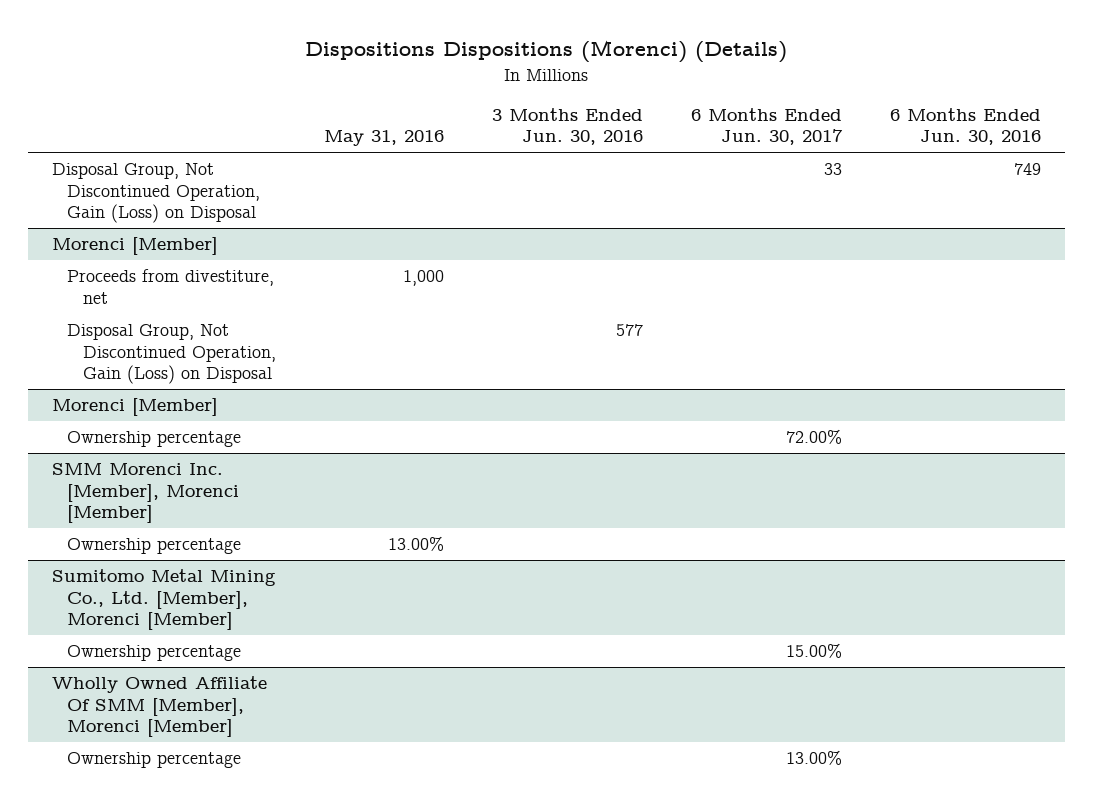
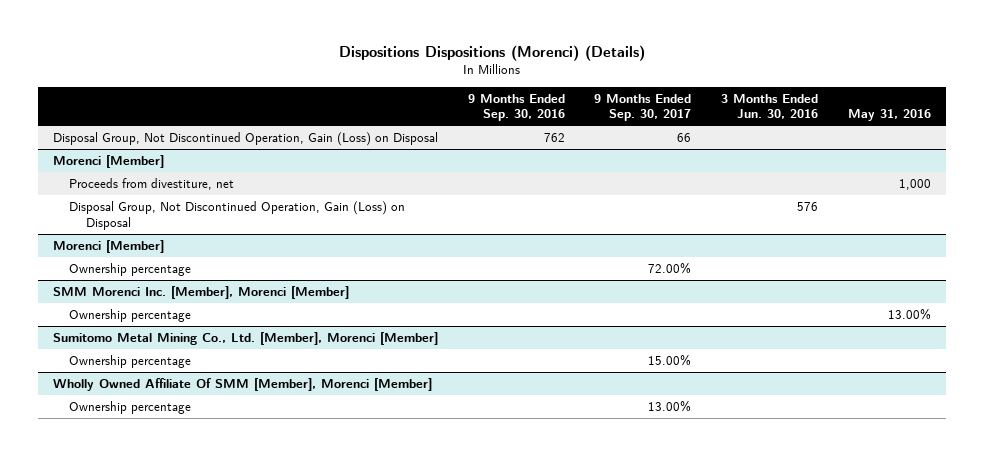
[690,107,843,146] 6 Months Ended Jun. 30, 2017 -> none
[889,107,1041,146] 6 Months Ended Jun. 30, 2016 -> none
none -> [467,93,565,122] 9 Months Ended Sep. 30, 2016
none -> [594,93,692,122] 9 Months Ended Sep. 30, 2017
[615,324,643,337] 577 -> [797,201,819,211] 576

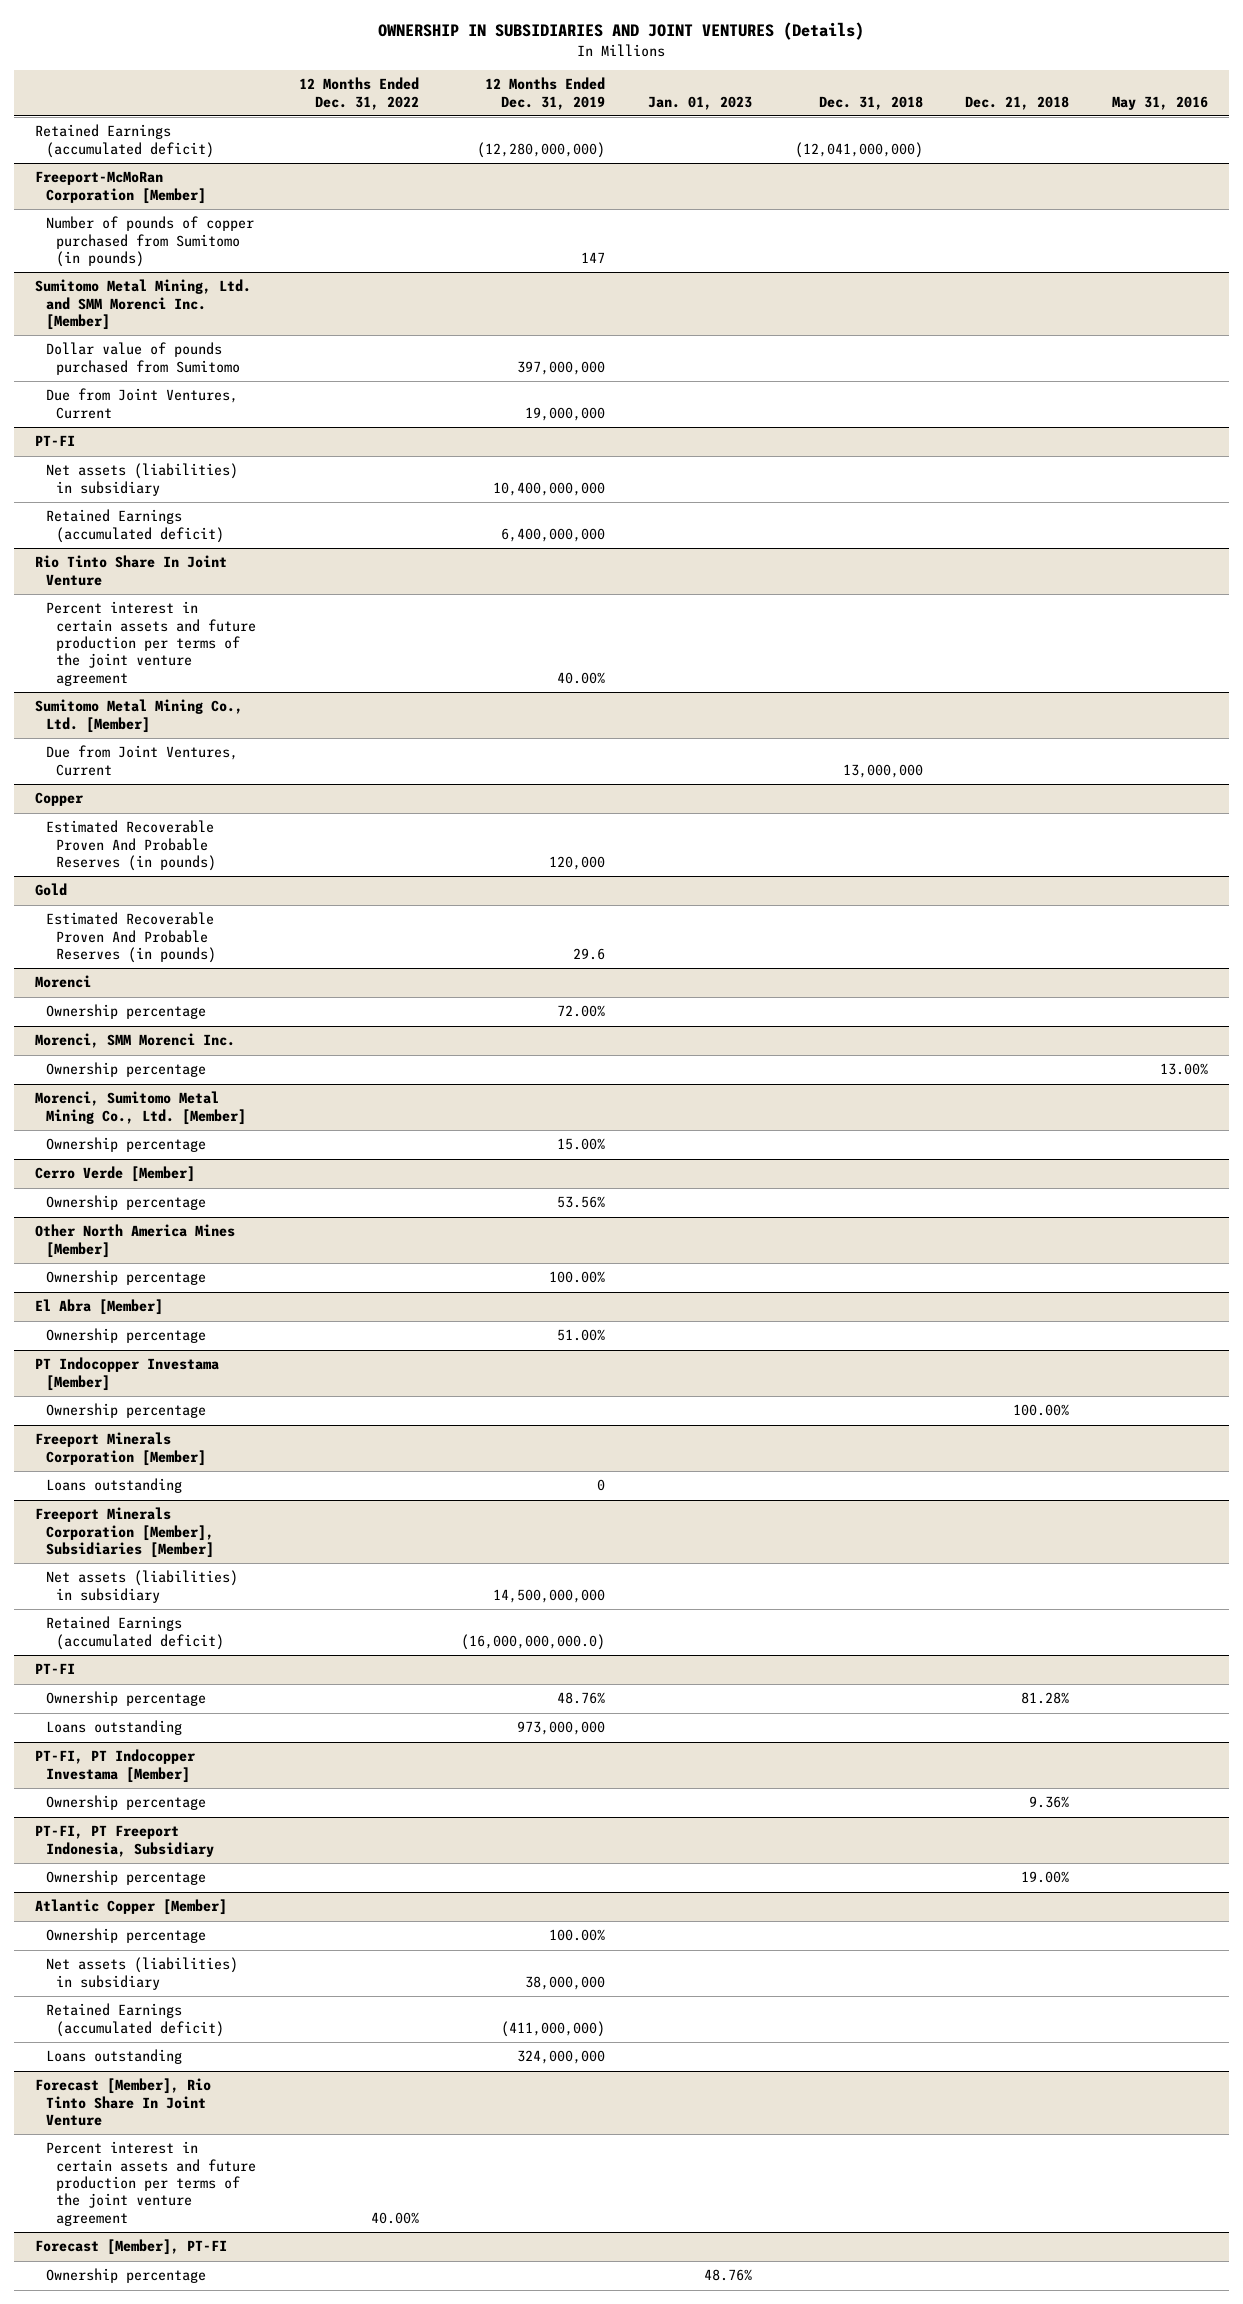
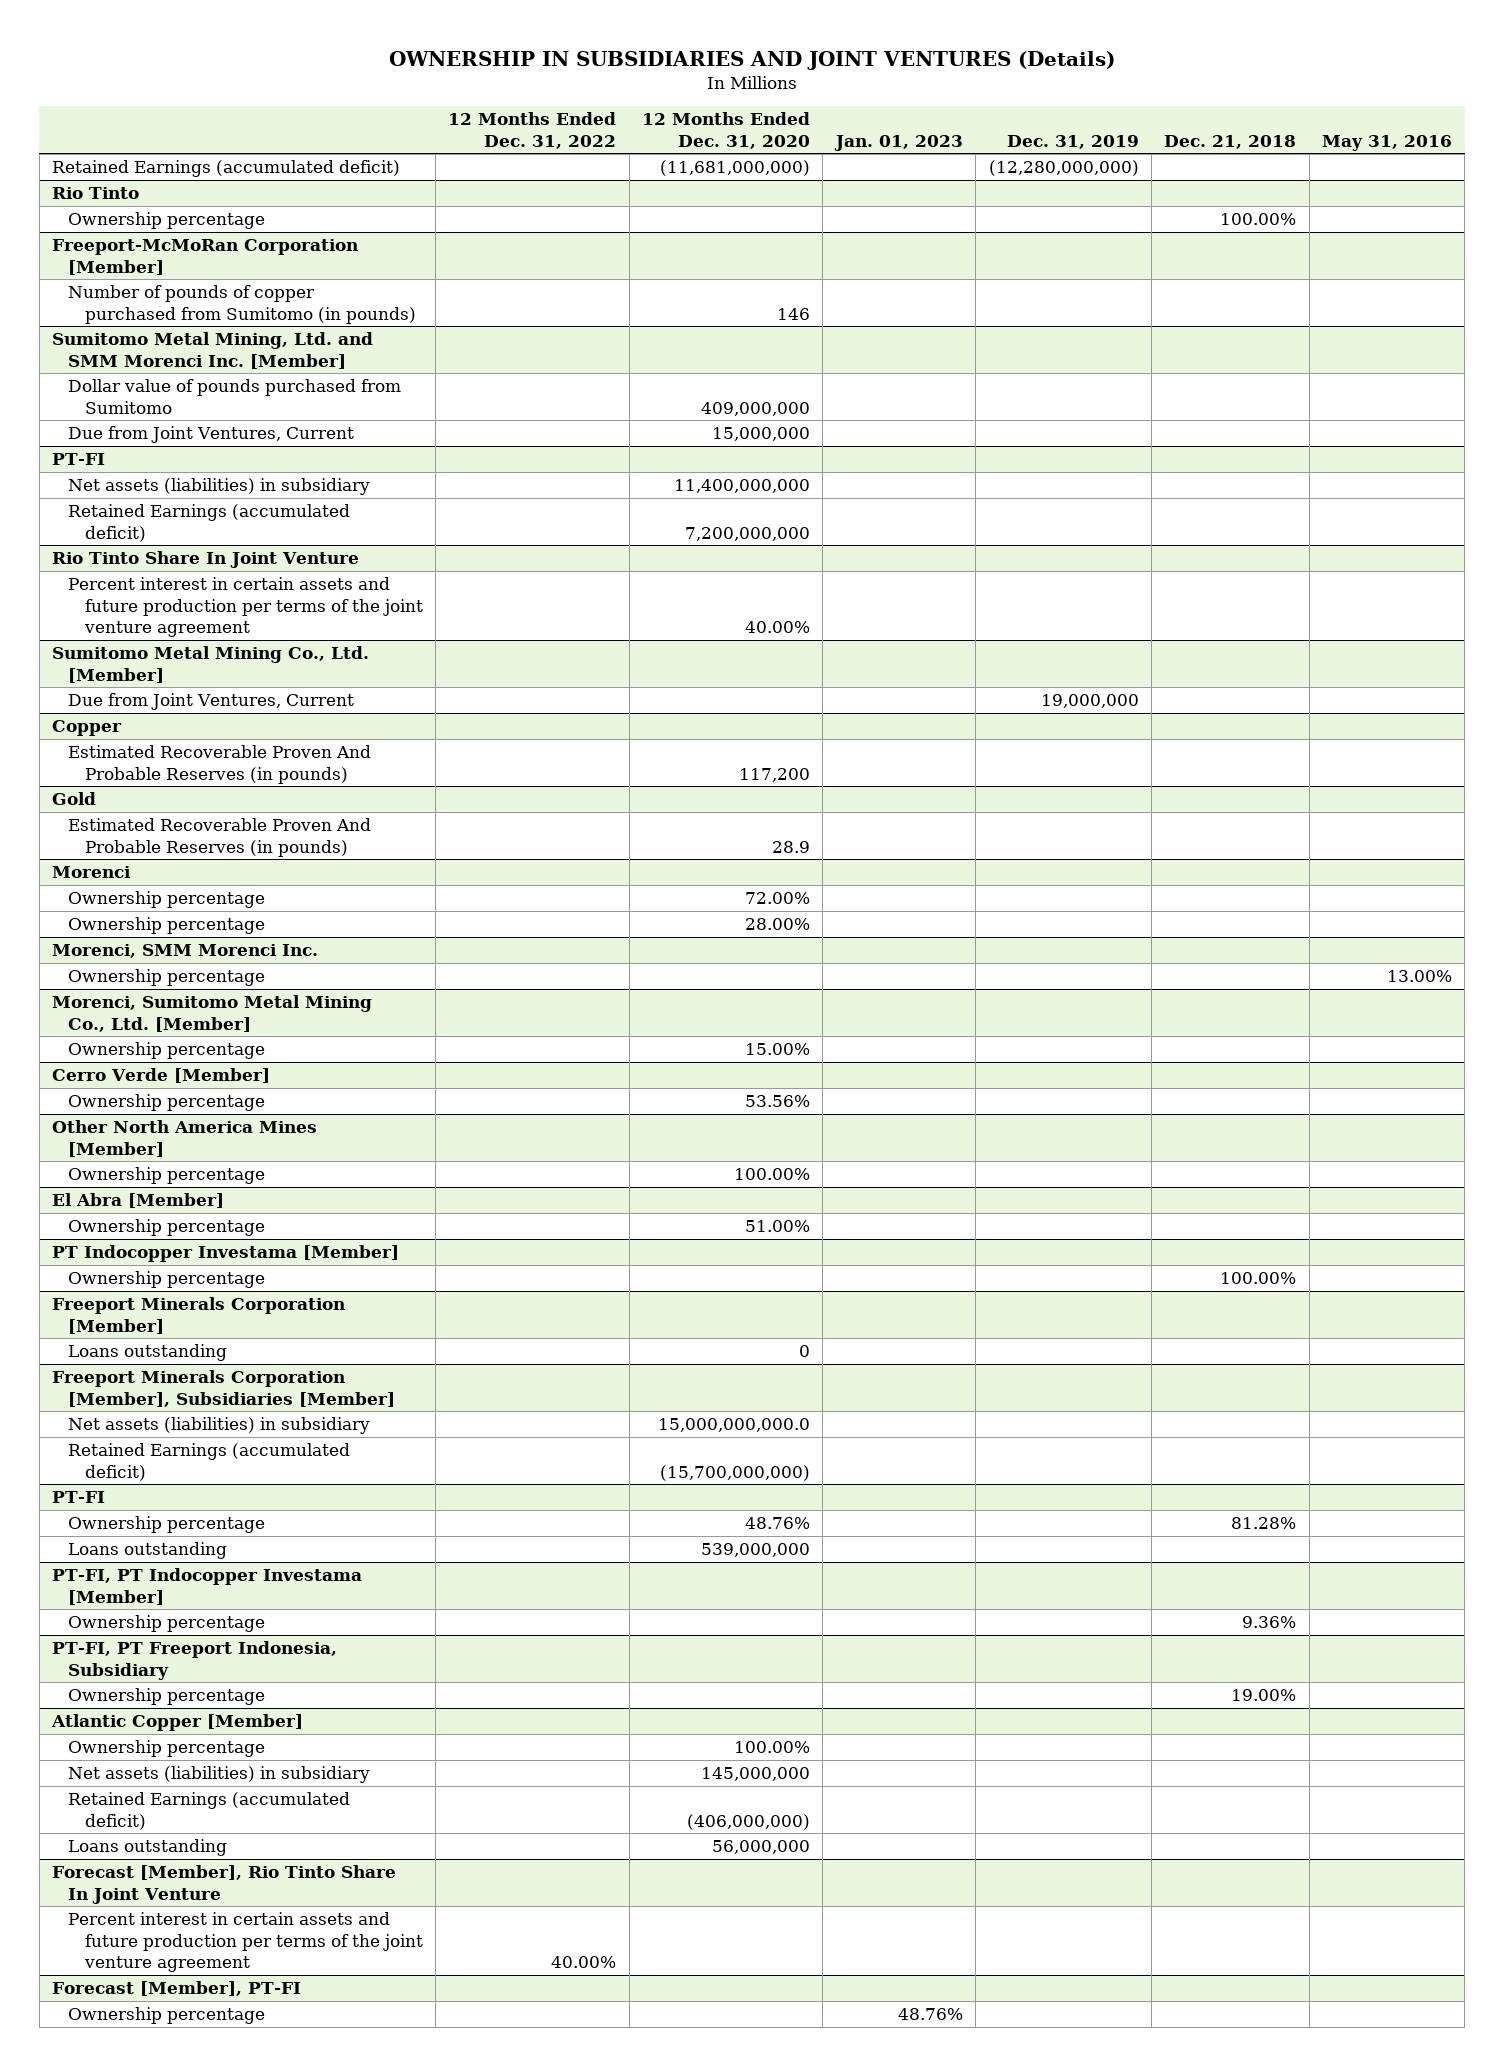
[485,77,606,110] 12 Months Ended Dec. 31, 2019 -> none
[818,95,923,110] Dec. 31, 2018 -> none
none -> [642,112,811,149] 12 Months Ended Dec. 31, 2020
none -> [1006,134,1139,149] Dec. 31, 2019
none -> [52,187,140,200] Rio Tinto
none -> [68,212,266,230] Ownership percentage
none -> [68,917,266,935] Ownership percentage

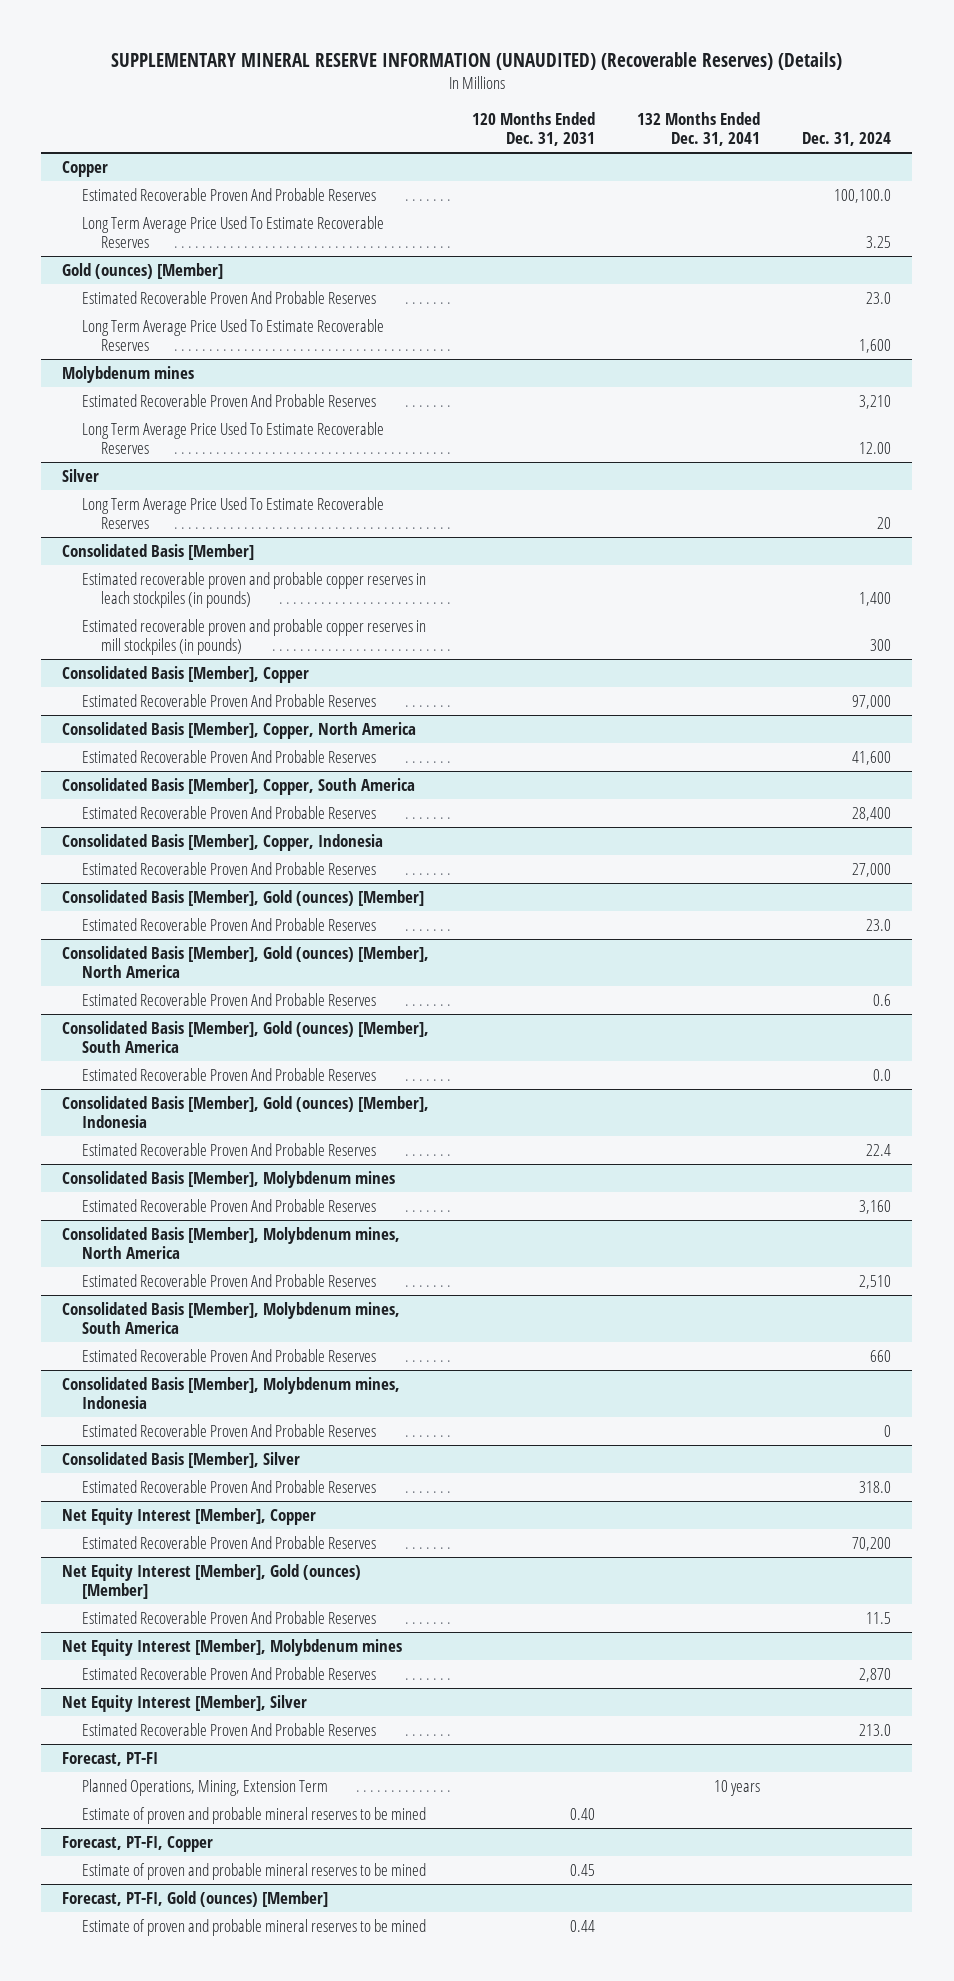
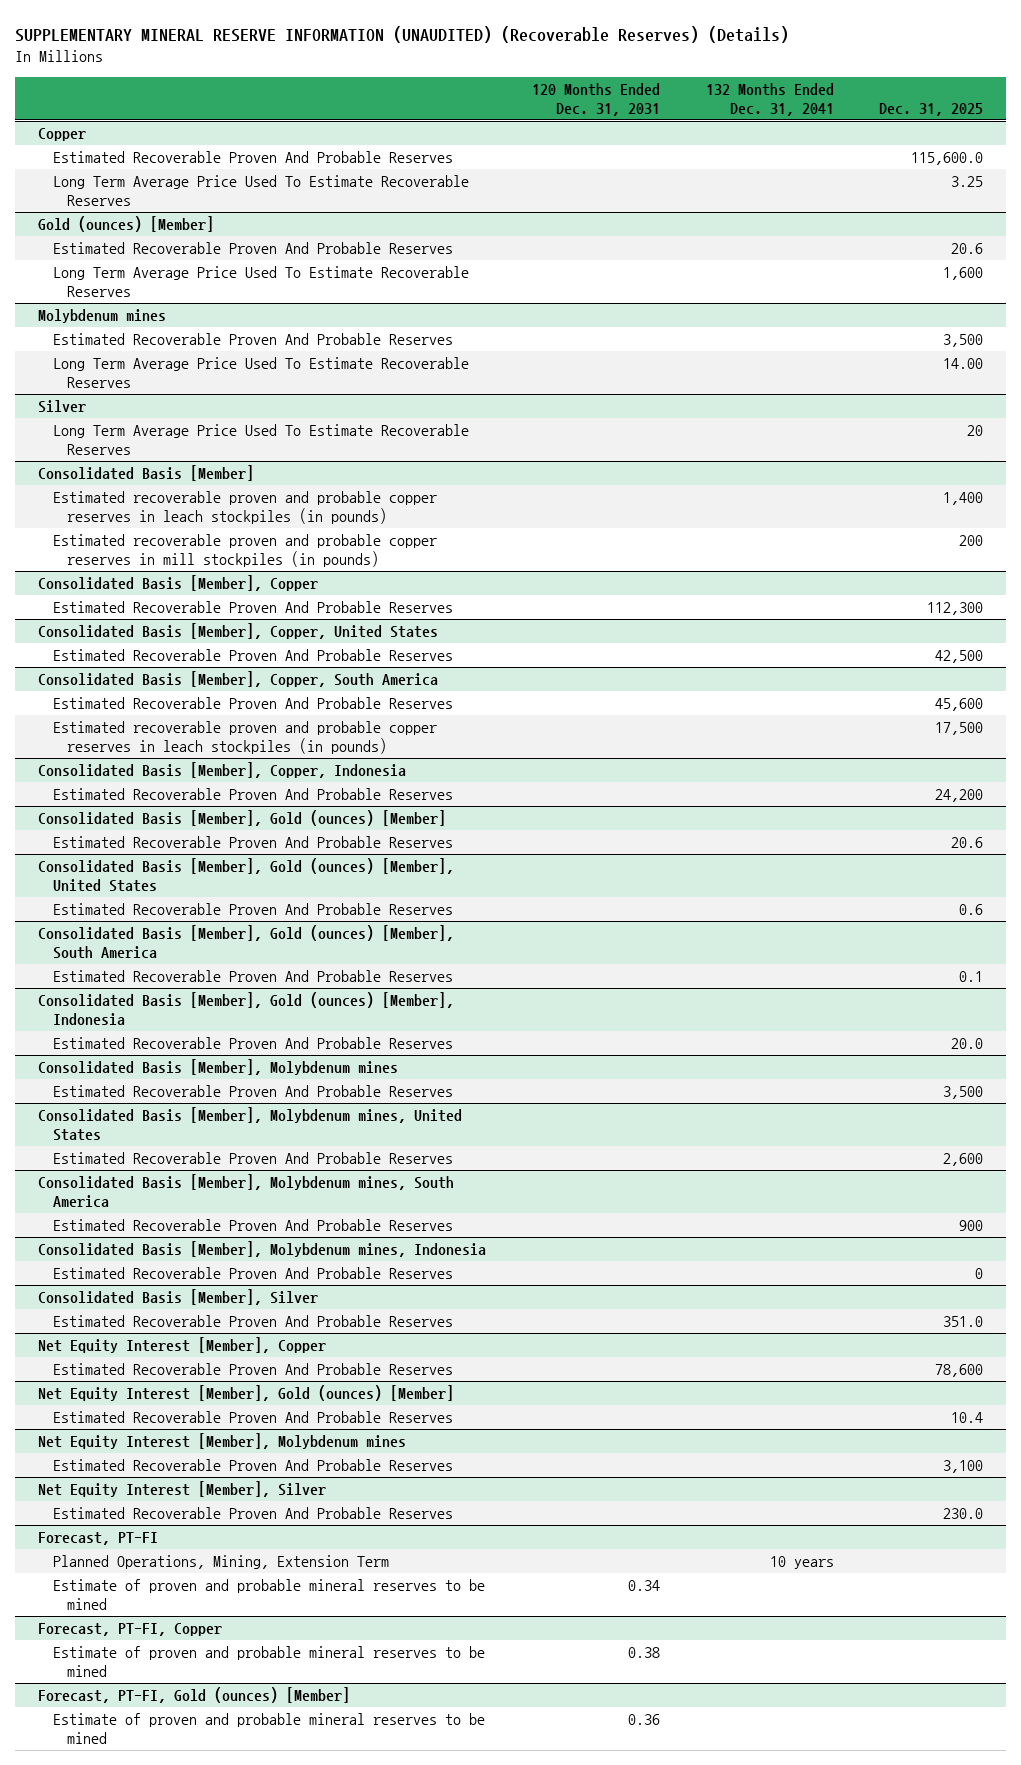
[802,131,892,146] Dec. 31, 2024 -> none
none -> [879,102,984,116] Dec. 31, 2025
[62,721,417,739] Consolidated Basis [Member], Copper, North America -> none
[81,749,376,763] Estimated Recoverable Proven And Probable Reserves -> none
none -> [38,622,439,639] Consolidated Basis [Member], Copper, United States
none -> [52,648,453,661] Estimated Recoverable Proven And Probable Reserves
none -> [52,720,437,755] Estimated recoverable proven and probable copper reserves in leach stockpiles (in pounds)
[62,945,430,978] Consolidated Basis [Member], Gold (ounces) [Member], North America -> [38,857,455,893] Consolidated Basis [Member], Gold (ounces) [Member], United States
[62,1226,401,1259] Consolidated Basis [Member], Molybdenum mines, North America -> [38,1106,463,1142] Consolidated Basis [Member], Molybdenum mines, United States
[569,1807,595,1820] 0.40 -> [627,1579,660,1591] 0.34
[569,1863,595,1876] 0.45 -> [627,1646,660,1658] 0.38
[569,1919,595,1932] 0.44 -> [627,1713,660,1725] 0.36

